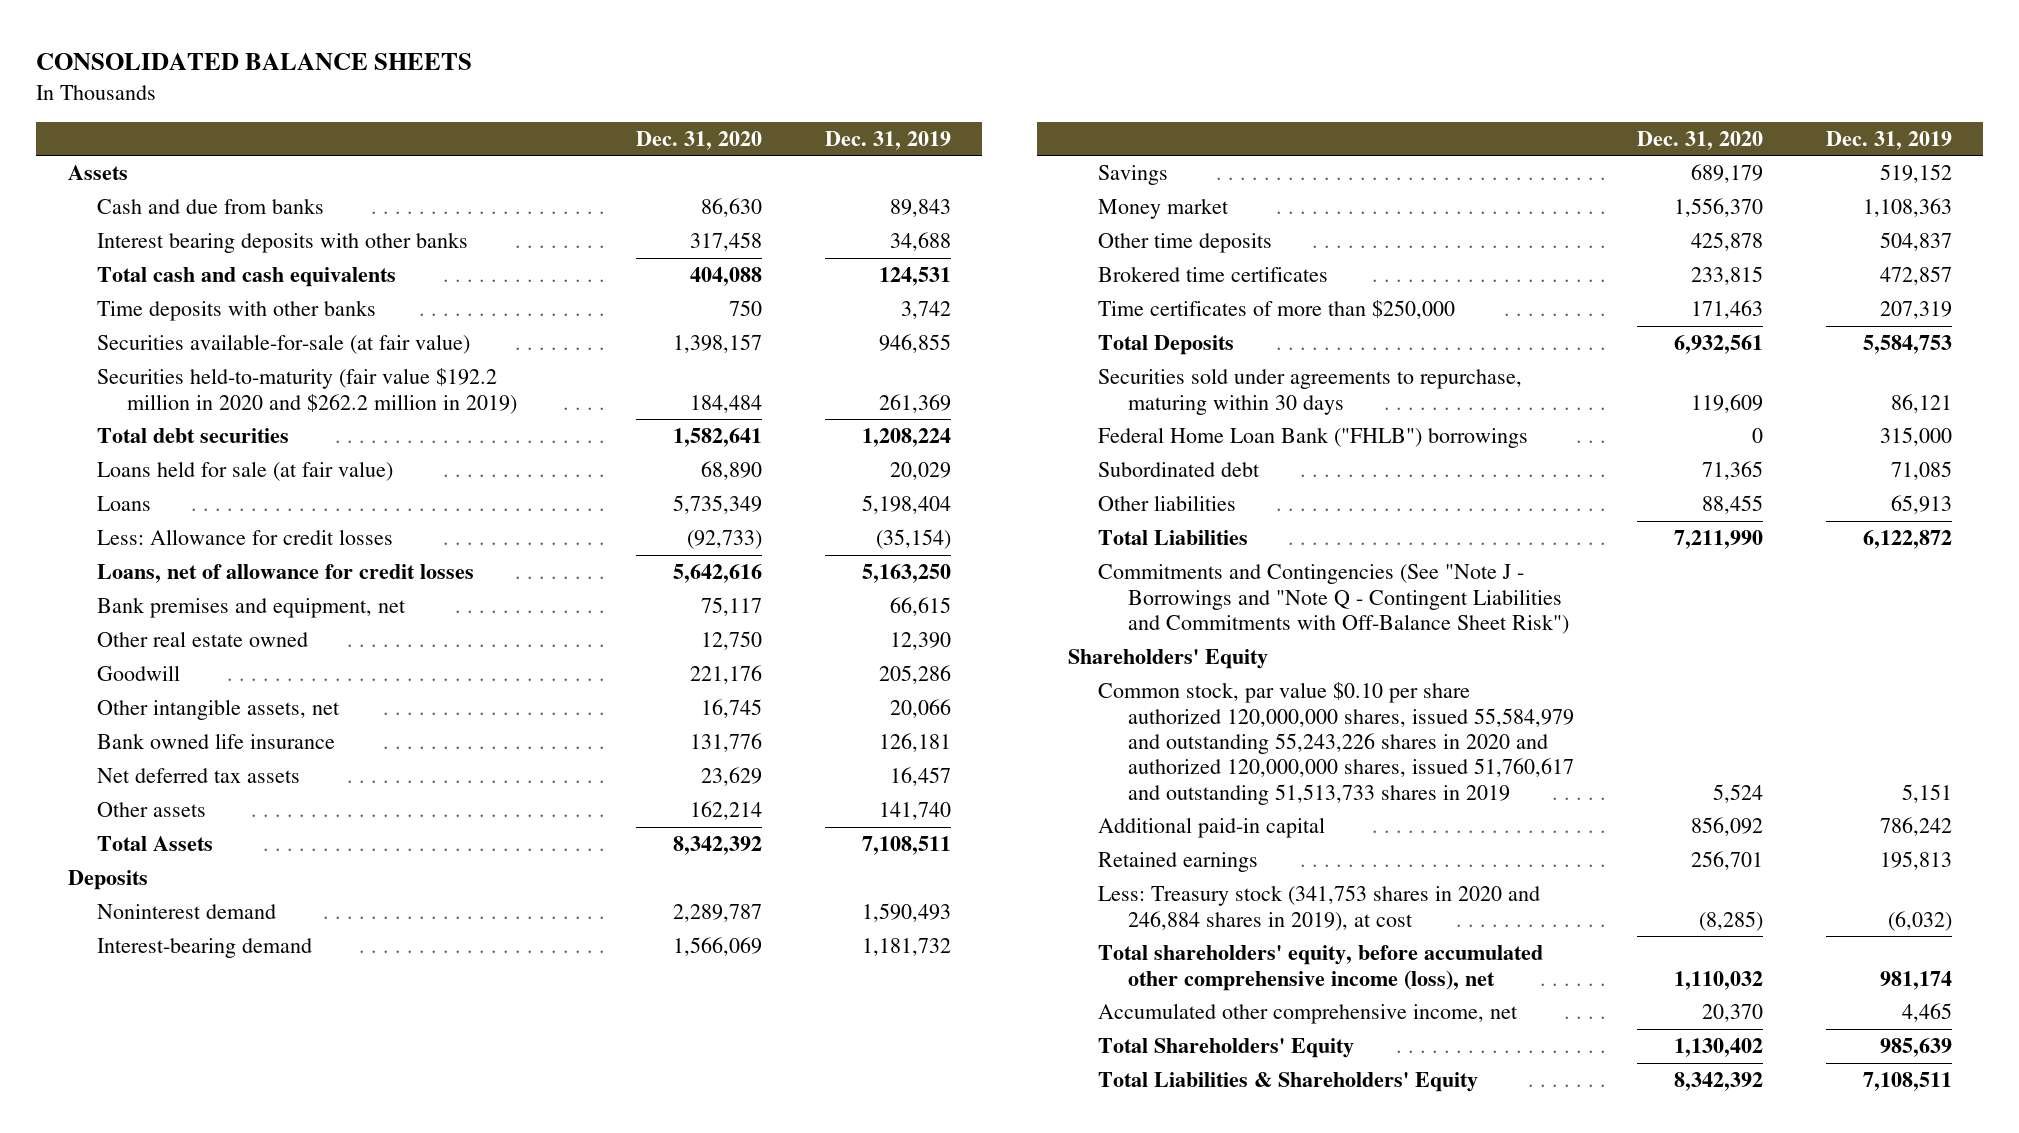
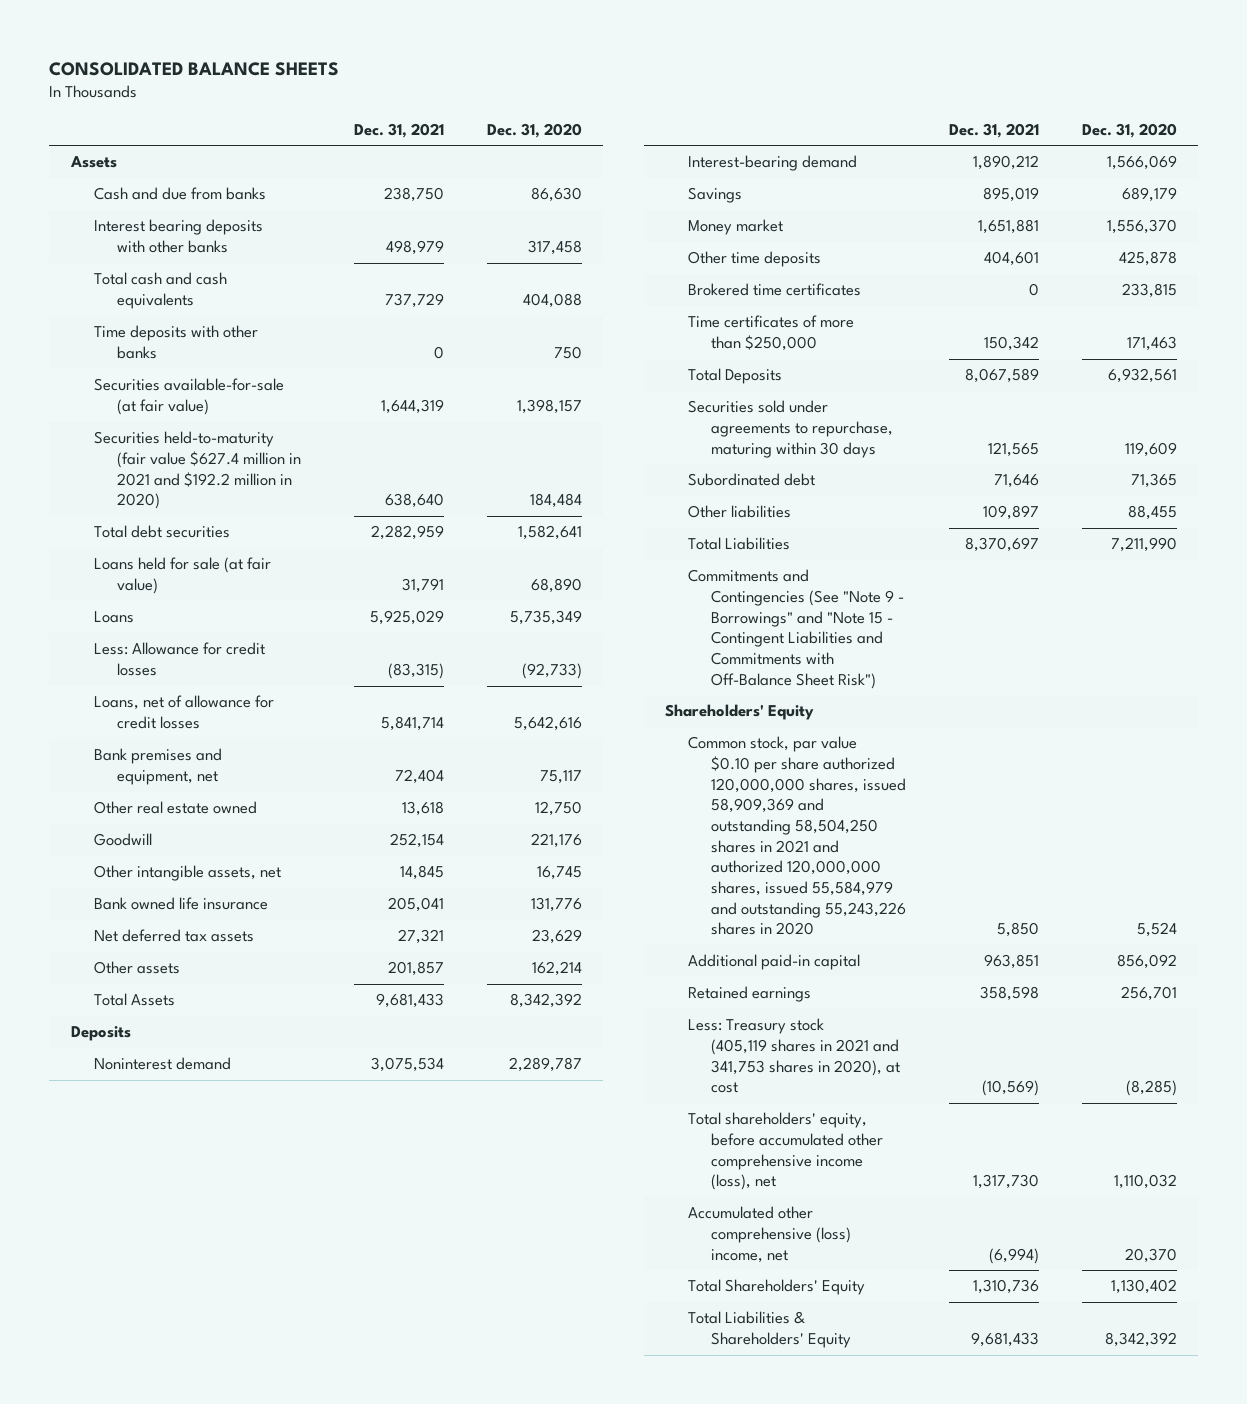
[824,130,951,150] Dec. 31, 2019 -> none
none -> [354,122,445,138] Dec. 31, 2021
[97,368,518,414] Securities held-to-maturity (fair value $192.2 million in 2020 and $262.2 million in 2019) -> [93,431,301,510] Securities held-to-maturity (fair value $627.4 million in 2021 and $192.2 million in 2020)
[1098,427,1529,449] Federal Home Loan Bank ("FHLB") borrowings -> none
[1098,564,1570,634] Commitments and Contingencies (See "Note J - Borrowings and "Note Q - Contingent Liabilities and Commitments with Off-Balance Sheet Risk") -> [688,569,905,689] Commitments and Contingencies (See "Note 9 - Borrowings" and "Note 15 - Contingent Liabilities and Commitments with Off-Balance Sheet Risk")
[1098,682,1575,805] Common stock, par value $0.10 per share authorized 120,000,000 shares, issued 55,584,979 and outstanding 55,243,226 shares in 2020 and authorized 120,000,000 shares, issued 51,760,617 and outstanding 51,513,733 shares in 2019 -> [688,736,907,936] Common stock, par value $0.10 per share authorized 120,000,000 shares, issued 58,909,369 and outstanding 58,504,250 shares in 2021 and authorized 120,000,000 shares, issued 55,584,979 and outstanding 55,243,226 shares in 2020
[1098,885,1541,931] Less: Treasury stock (341,753 shares in 2020 and 246,884 shares in 2019), at cost -> [688,1018,901,1094] Less: Treasury stock (405,119 shares in 2021 and 341,753 shares in 2020), at cost
[1098,1003,1519,1025] Accumulated other comprehensive income, net -> [688,1206,852,1263] Accumulated other comprehensive (loss) income, net

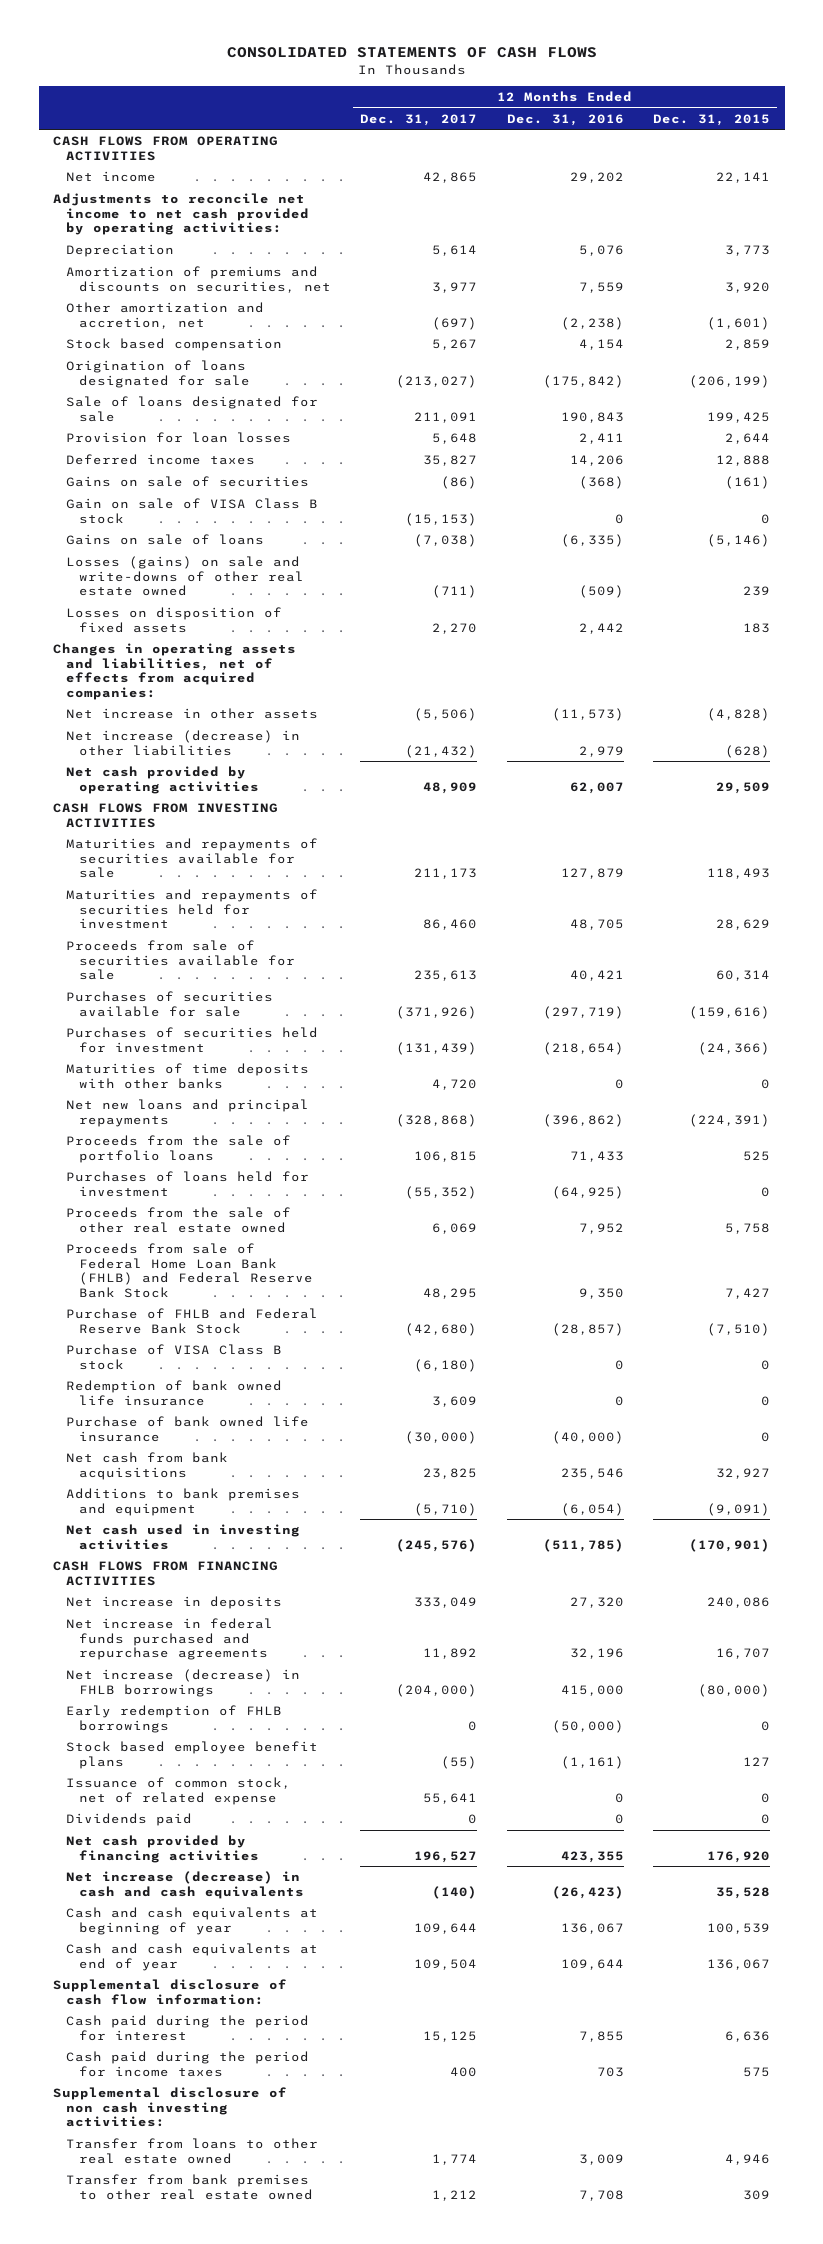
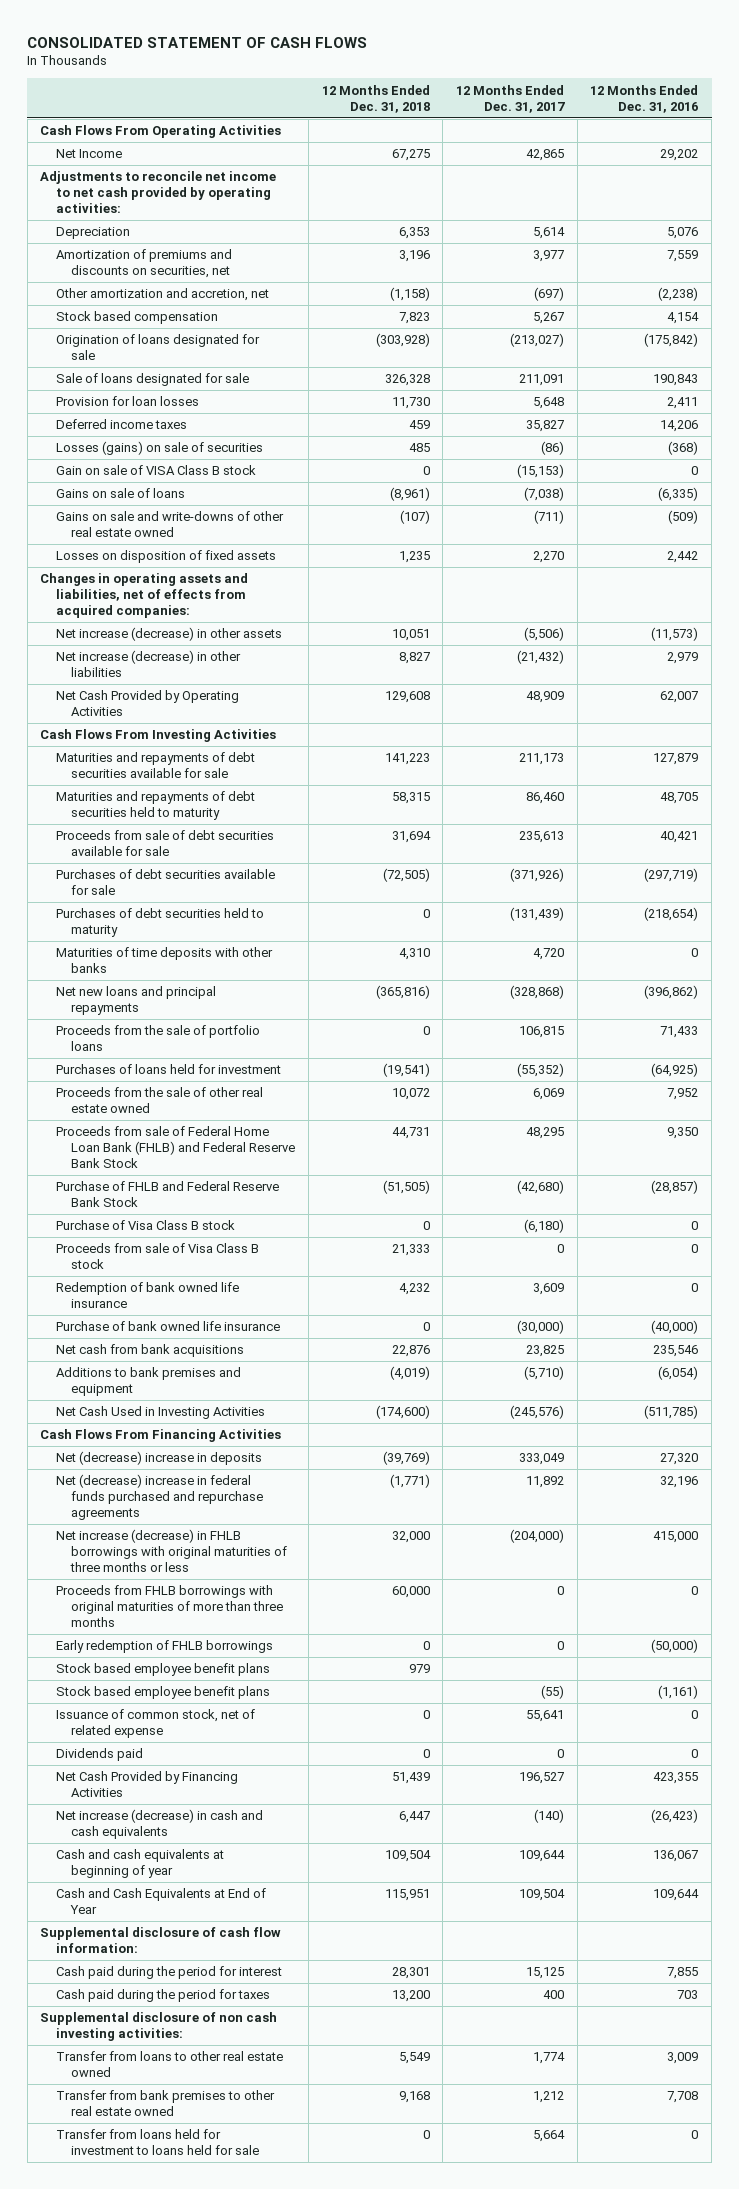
[226,47,597,59] CONSOLIDATED STATEMENTS OF CASH FLOWS -> [27,36,368,48] CONSOLIDATED STATEMENT OF CASH FLOWS
[653,113,771,126] Dec. 31, 2015 -> none
none -> [321,84,430,113] 12 Months Ended Dec. 31, 2018
[53,136,279,161] CASH FLOWS FROM OPERATING ACTIVITIES -> [40,125,282,139] Cash Flows From Operating Activities
[66,171,157,183] Net income -> [55,149,122,159] Net Income
[66,476,310,488] Gains on sale of securities -> [55,441,263,456] Losses (gains) on sale of securities
[66,556,305,597] Losses (gains) on sale and write-downs of other real estate owned -> [55,511,284,538] Gains on sale and write-downs of other real estate owned
[66,708,319,720] Net increase in other assets -> [55,627,282,642] Net increase (decrease) in other assets
[66,766,260,794] Net cash provided by operating activities -> [55,690,239,717] Net Cash Provided by Operating Activities
[53,803,279,828] CASH FLOWS FROM INVESTING ACTIVITIES -> [40,729,277,743] Cash Flows From Investing Activities
[66,838,319,879] Maturities and repayments of securities available for sale -> [55,752,255,779] Maturities and repayments of debt securities available for sale
[66,889,319,930] Maturities and repayments of securities held for investment -> [55,791,255,821] Maturities and repayments of debt securities held to maturity
[66,940,296,981] Proceeds from sale of securities available for sale -> [55,830,274,857] Proceeds from sale of debt securities available for sale
[66,991,274,1017] Purchases of securities available for sale -> [55,869,275,896] Purchases of debt securities available for sale
[66,1027,319,1053] Purchases of securities held for investment -> [55,908,264,938] Purchases of debt securities held to maturity
[66,1344,283,1370] Purchase of VISA Class B stock -> [55,1220,235,1231] Purchase of Visa Class B stock
none -> [55,1243,259,1270] Proceeds from sale of Visa Class B stock
[66,1524,301,1550] Net cash used in investing activities -> [55,1406,265,1420] Net Cash Used in Investing Activities
[53,1561,279,1586] CASH FLOWS FROM FINANCING ACTIVITIES -> [40,1429,282,1443] Cash Flows From Financing Activities
[66,1596,283,1610] Net increase in deposits -> [55,1451,262,1466] Net (decrease) increase in deposits
[66,1618,274,1661] Net increase in federal funds purchased and repurchase agreements -> [55,1474,264,1521] Net (decrease) increase in federal funds purchased and repurchase agreements
[66,1669,301,1697] Net increase (decrease) in FHLB borrowings -> [55,1529,288,1573] Net increase (decrease) in FHLB borrowings with original maturities of three months or less
none -> [55,1585,284,1628] Proceeds from FHLB borrowings with original maturities of more than three months
none -> [55,1663,270,1677] Stock based employee benefit plans
[66,1835,260,1863] Net cash provided by financing activities -> [55,1771,238,1798] Net Cash Provided by Financing Activities
[66,1943,319,1971] Cash and cash equivalents at end of year -> [55,1888,266,1915] Cash and Cash Equivalents at End of Year
[66,2051,310,2077] Cash paid during the period for income taxes -> [55,1989,270,2003] Cash paid during the period for taxes
none -> [55,2129,260,2156] Transfer from loans held for investment to loans held for sale

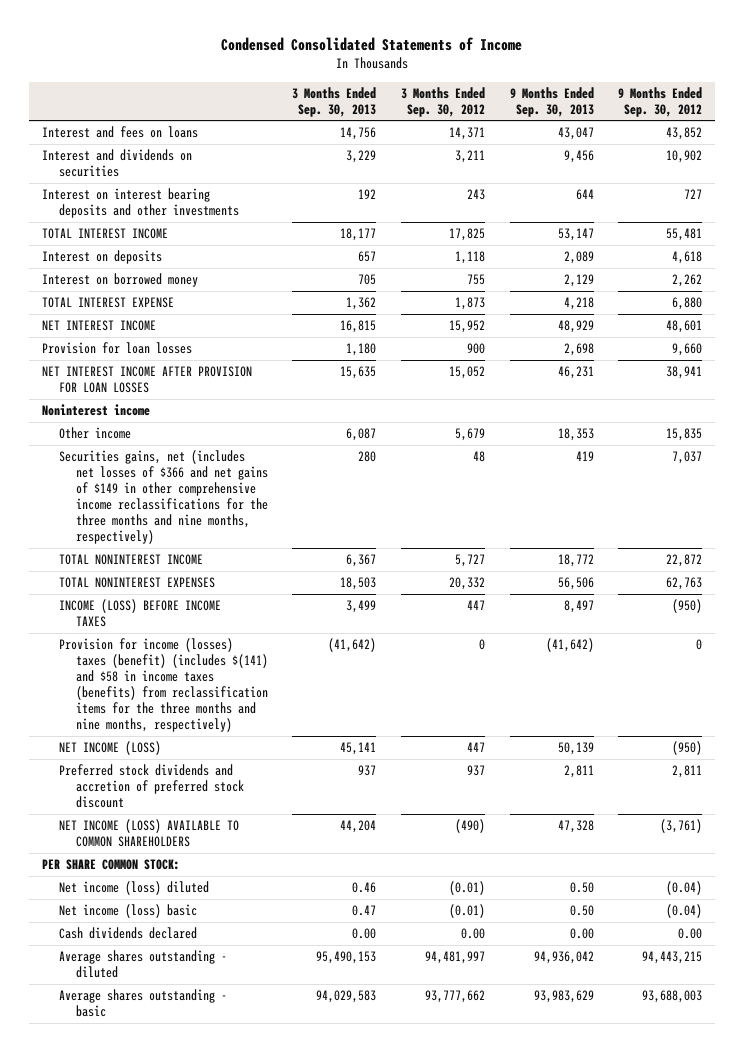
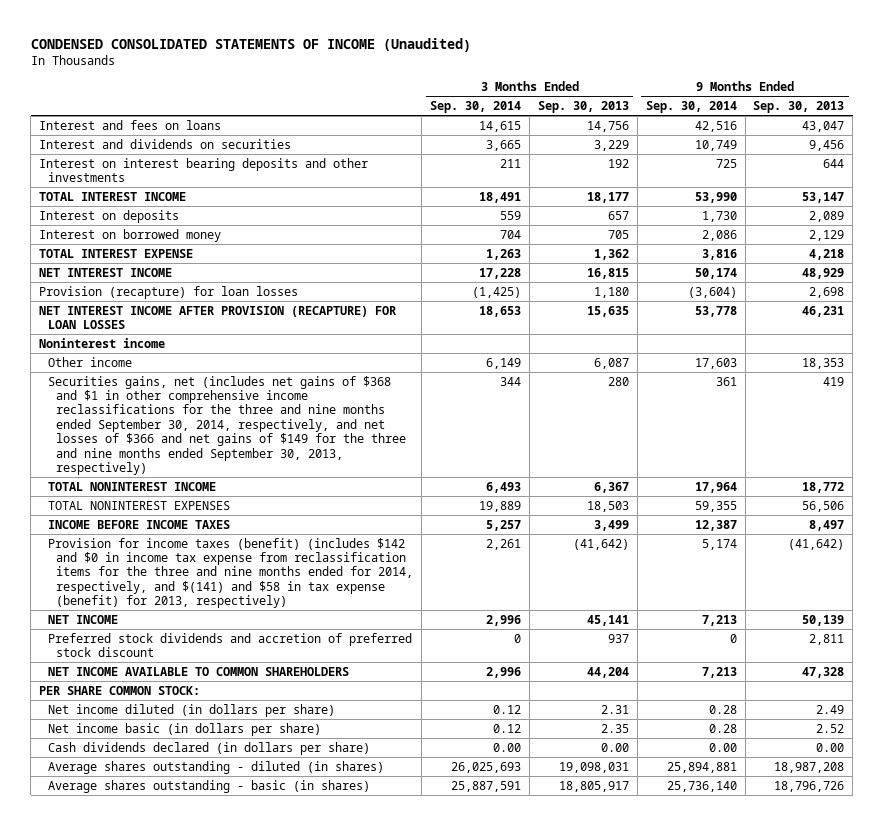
[221,37,523,52] Condensed Consolidated Statements of Income -> [30,38,471,53] CONDENSED CONSOLIDATED STATEMENTS OF INCOME (Unaudited)
[401,86,486,117] 3 Months Ended Sep. 30, 2012 -> none
[618,86,703,117] 9 Months Ended Sep. 30, 2012 -> none
none -> [430,101,522,114] Sep. 30, 2014
none -> [645,101,737,114] Sep. 30, 2014
[41,341,192,354] Provision for loan losses -> [39,285,299,299] Provision (recapture) for loan losses
[41,365,252,394] NET INTEREST INCOME AFTER PROVISION FOR LOAN LOSSES -> [39,305,398,330] NET INTEREST INCOME AFTER PROVISION (RECAPTURE) FOR LOAN LOSSES
[58,449,268,545] Securities gains, net (includes net losses of $366 and net gains of $149 in other comprehensive income reclassifications for the three months and nine months, respectively) -> [47,375,407,475] Securities gains, net (includes net gains of $368 and $1 in other comprehensive income reclassifications for the three and nine months ended September 30, 2014, respectively, and net losses of $366 and net gains of $149 for the three and nine months ended September 30, 2013, respectively)
[58,598,221,628] INCOME (LOSS) BEFORE INCOME TAXES -> [47,519,230,529] INCOME BEFORE INCOME TAXES
[58,637,268,733] Provision for income (losses) taxes (benefit) (includes $(141) and $58 in income taxes (benefits) from reclassification items for the three months and nine months, respectively) -> [47,537,414,609] Provision for income taxes (benefit) (includes $142 and $0 in income tax expense from reclassification items for the three and nine months ended for 2014, respectively, and $(141) and $58 in tax expense (benefit) for 2013, respectively)
[58,740,161,755] NET INCOME (LOSS) -> [47,614,118,624] NET INCOME
[58,818,239,848] NET INCOME (LOSS) AVAILABLE TO COMMON SHAREHOLDERS -> [47,666,349,676] NET INCOME AVAILABLE TO COMMON SHAREHOLDERS
[58,880,209,895] Net income (loss) diluted -> [47,703,335,717] Net income diluted (in dollars per share)
[352,881,377,893] 0.46 -> [600,704,629,714] 2.31
[569,881,594,893] 0.50 -> [816,704,845,714] 2.49
[58,903,197,918] Net income (loss) basic -> [47,722,321,736] Net income basic (in dollars per share)
[352,904,377,916] 0.47 -> [600,723,629,733] 2.35
[569,904,594,916] 0.50 -> [816,723,845,733] 2.52
[58,926,197,939] Cash dividends declared -> [47,741,370,755] Cash dividends declared (in dollars per share)
[58,949,227,979] Average shares outstanding - diluted -> [47,760,384,774] Average shares outstanding - diluted (in shares)
[316,950,377,964] 95,490,153 -> [558,761,629,773] 19,098,031
[533,950,594,964] 94,936,042 -> [774,761,845,773] 18,987,208
[58,988,227,1018] Average shares outstanding - basic -> [47,779,370,793] Average shares outstanding - basic (in shares)
[316,989,377,1003] 94,029,583 -> [558,780,629,792] 18,805,917
[533,989,594,1003] 93,983,629 -> [774,780,845,792] 18,796,726

